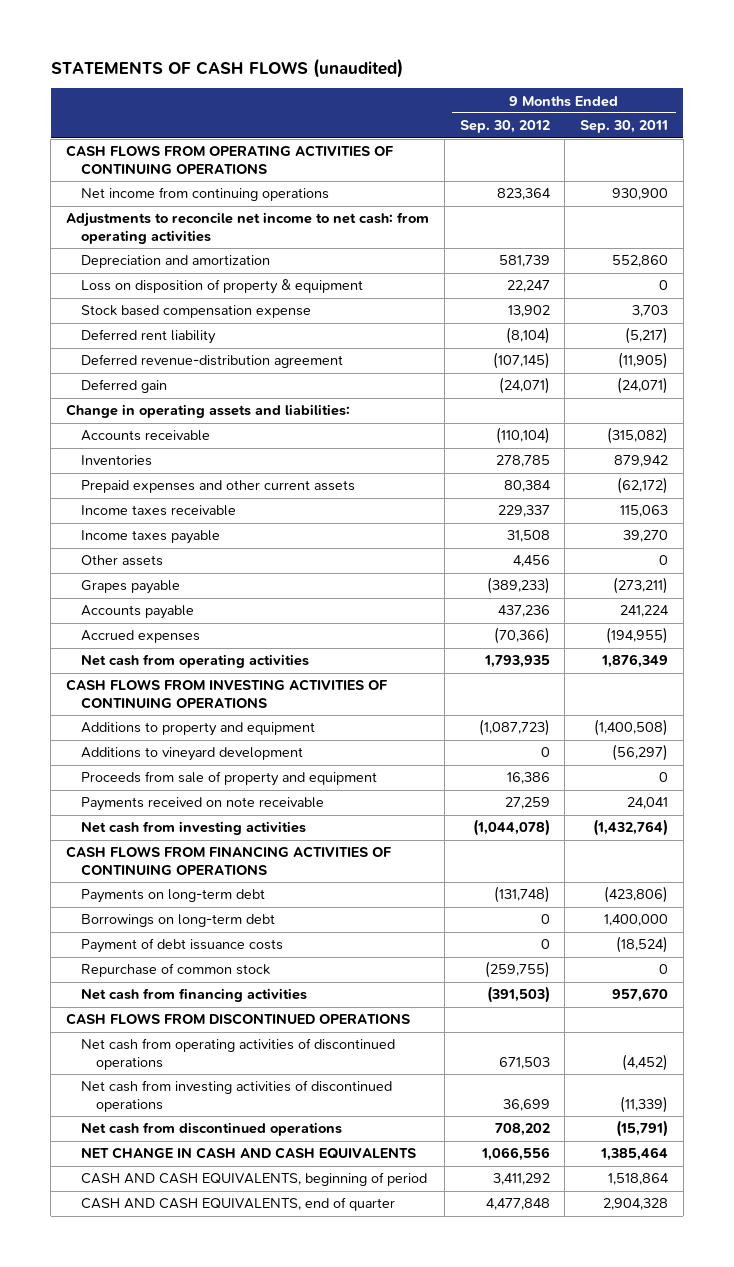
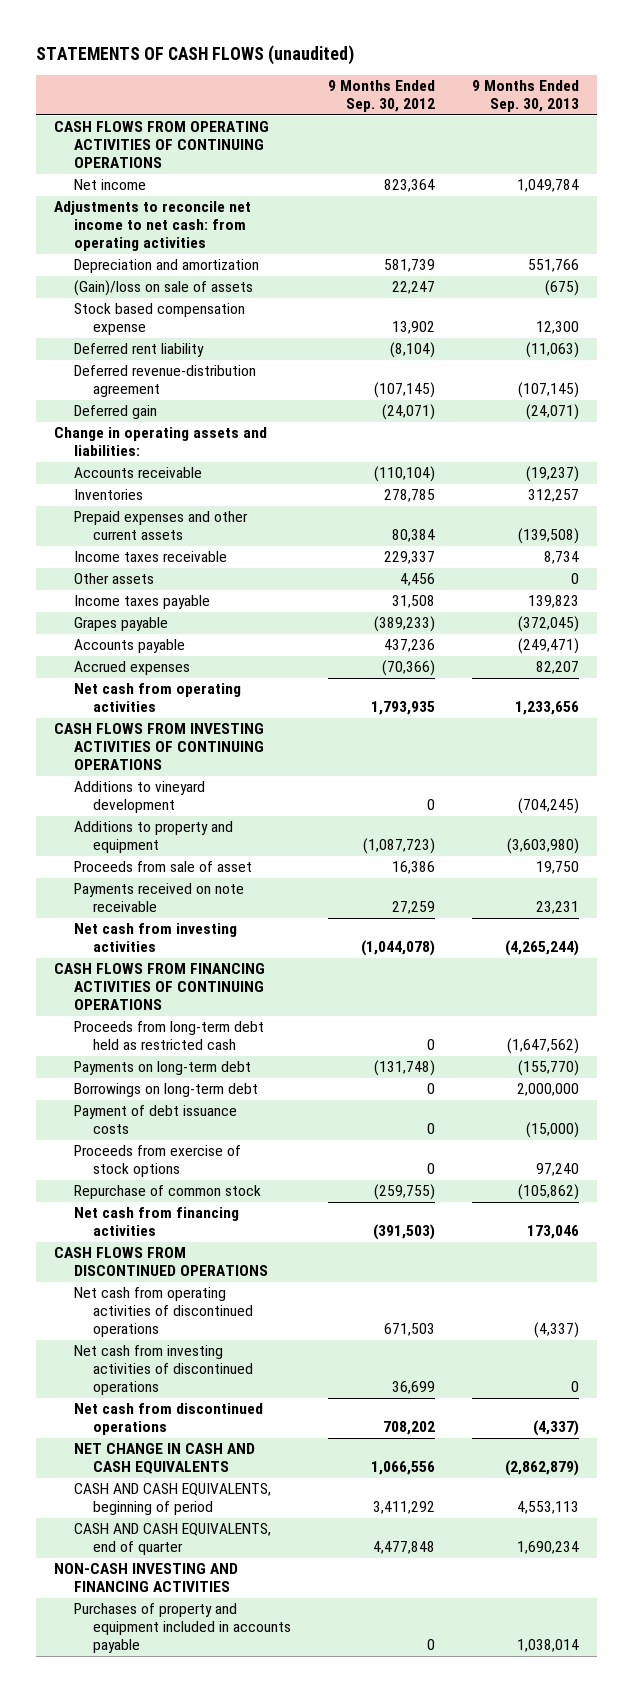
[579,120,668,134] Sep. 30, 2011 -> none
none -> [471,80,579,113] 9 Months Ended Sep. 30, 2013
[80,187,329,202] Net income from continuing operations -> [73,179,146,191] Net income
[80,279,363,295] Loss on disposition of property & equipment -> [73,280,253,297] (Gain)/loss on sale of assets
[80,530,220,545] Income taxes payable -> [73,595,210,610] Income taxes payable
[80,722,315,737] Additions to property and equipment -> [73,821,233,854] Additions to property and equipment
[80,771,377,787] Proceeds from sale of property and equipment -> [73,861,252,873] Proceeds from sale of asset
none -> [73,1021,264,1051] Proceeds from long-term debt held as restricted cash
none -> [73,1145,241,1178] Proceeds from exercise of stock options
none -> [54,1563,239,1593] NON-CASH INVESTING AND FINANCING ACTIVITIES
none -> [73,1603,292,1654] Purchases of property and equipment included in accounts payable

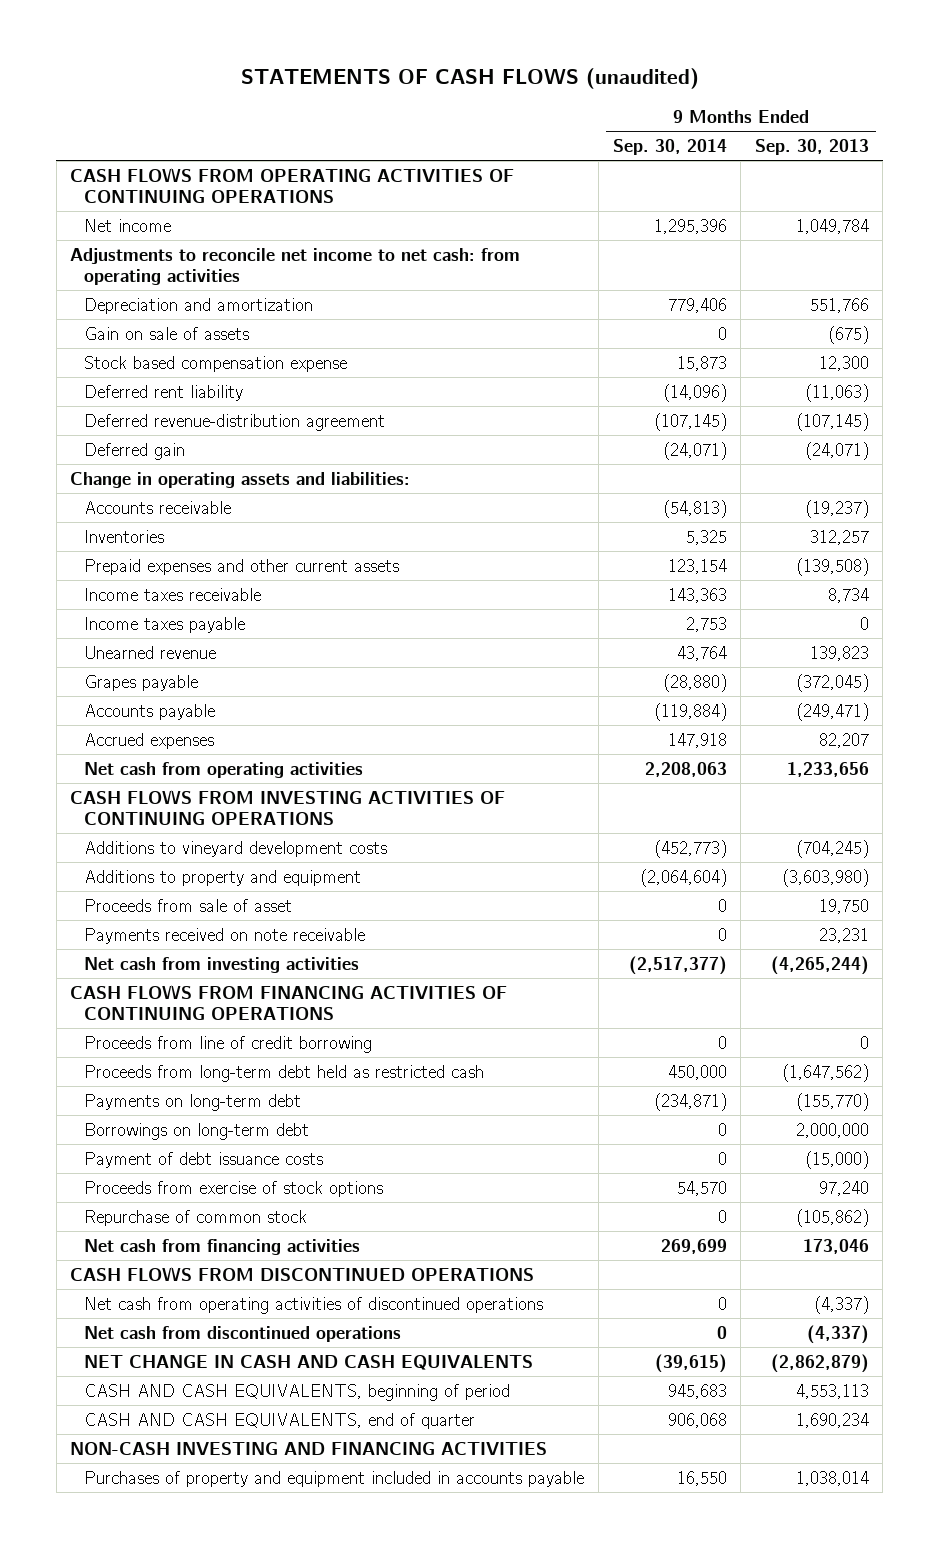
[327,80,435,113] 9 Months Ended Sep. 30, 2012 -> none
none -> [612,138,727,155] Sep. 30, 2014
[73,280,253,297] (Gain)/loss on sale of assets -> [84,326,250,340] Gain on sale of assets
[73,573,154,585] Other assets -> none
[527,595,579,609] 139,823 -> [859,616,869,630] 0
none -> [84,645,217,659] Unearned revenue
[73,781,205,814] Additions to vineyard development -> [84,840,388,857] Additions to vineyard development costs
none -> [84,1035,373,1053] Proceeds from line of credit borrowing
[73,1345,254,1396] Net cash from investing activities of discontinued operations -> none

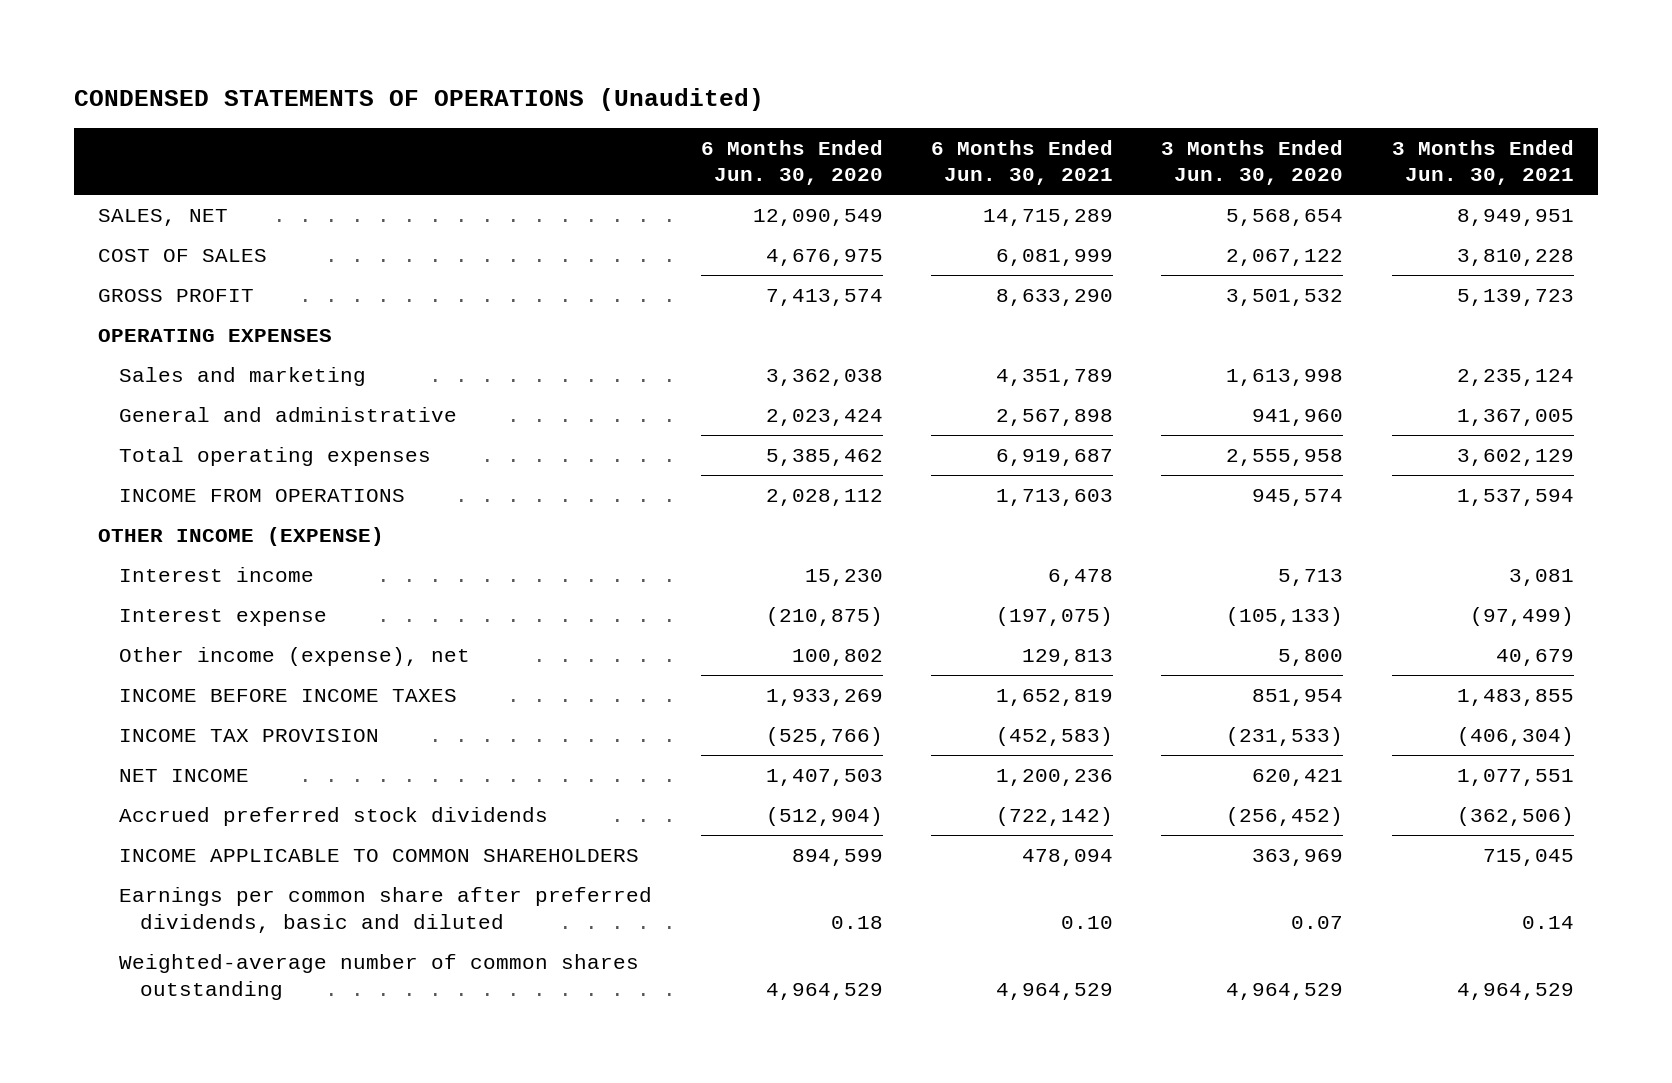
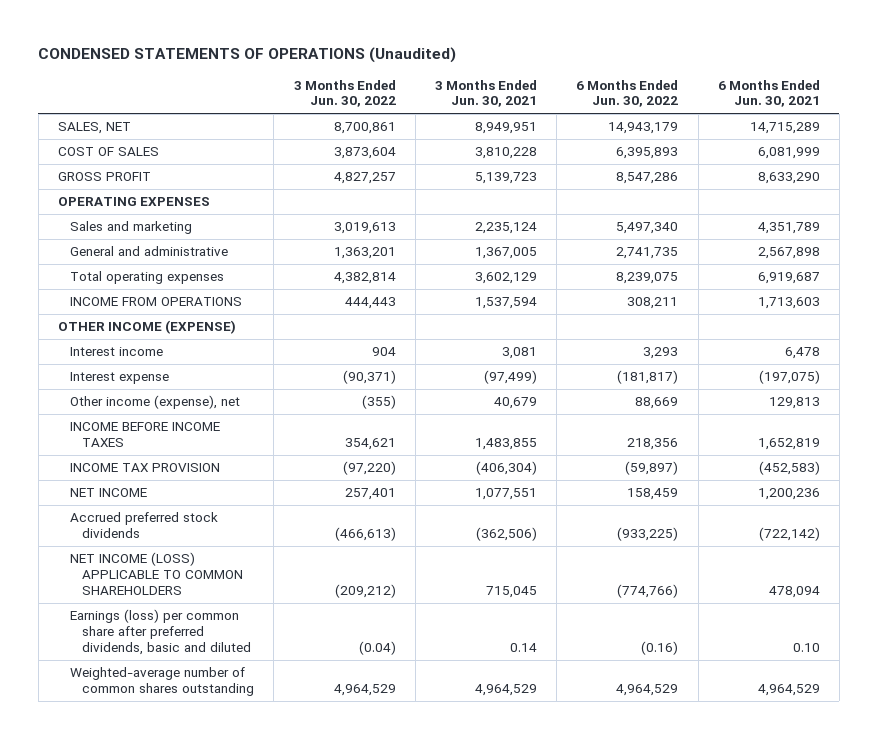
[700,139,883,186] 6 Months Ended Jun. 30, 2020 -> none
[1161,139,1344,186] 3 Months Ended Jun. 30, 2020 -> none
none -> [293,79,396,108] 3 Months Ended Jun. 30, 2022
none -> [576,79,679,108] 6 Months Ended Jun. 30, 2022
[119,849,640,863] INCOME APPLICABLE TO COMMON SHAREHOLDERS -> [70,552,244,595] NET INCOME (LOSS) APPLICABLE TO COMMON SHAREHOLDERS
[119,887,653,933] Earnings per common share after preferred dividends, basic and diluted -> [70,609,252,655] Earnings (loss) per common share after preferred dividends, basic and diluted

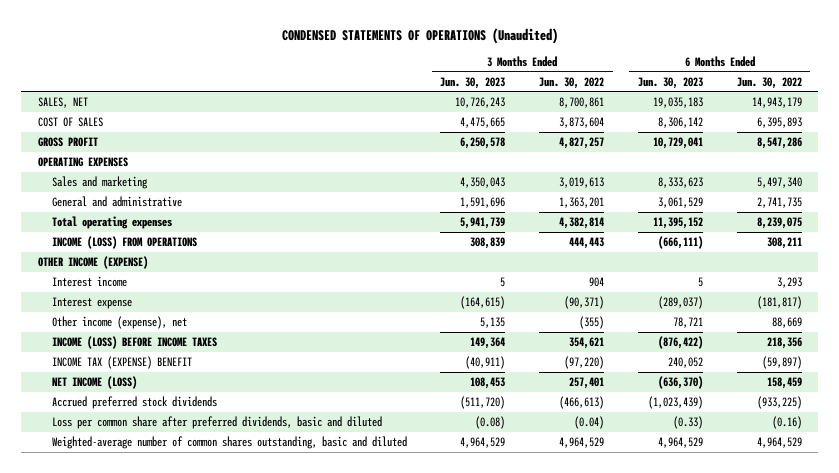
[435,79,538,108] 3 Months Ended Jun. 30, 2021 -> none
[717,79,820,108] 6 Months Ended Jun. 30, 2021 -> none
none -> [440,76,506,89] Jun. 30, 2023
none -> [637,76,703,89] Jun. 30, 2023
[70,297,243,307] INCOME FROM OPERATIONS -> [51,236,197,250] INCOME (LOSS) FROM OPERATIONS
[70,422,221,448] INCOME BEFORE INCOME TAXES -> [51,336,217,350] INCOME (LOSS) BEFORE INCOME TAXES
[70,463,221,473] INCOME TAX PROVISION -> [51,356,192,370] INCOME TAX (EXPENSE) BENEFIT
[70,488,148,498] NET INCOME -> [51,376,137,390] NET INCOME (LOSS)
[70,552,244,595] NET INCOME (LOSS) APPLICABLE TO COMMON SHAREHOLDERS -> none
[70,609,252,655] Earnings (loss) per common share after preferred dividends, basic and diluted -> [51,416,382,430] Loss per common share after preferred dividends, basic and diluted
[70,667,255,697] Weighted-average number of common shares outstanding -> [51,436,407,450] Weighted-average number of common shares outstanding, basic and diluted

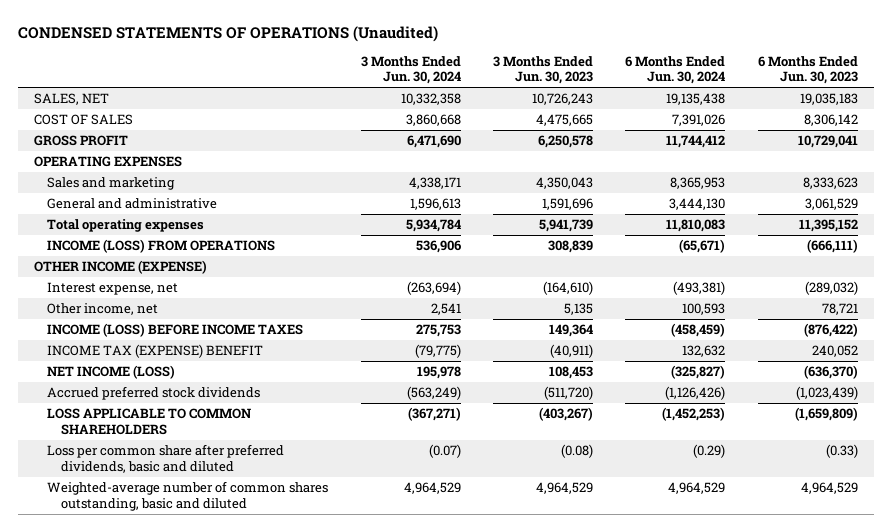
[539,76,605,89] Jun. 30, 2022 -> none
[736,76,802,89] Jun. 30, 2022 -> none
none -> [360,55,461,85] 3 Months Ended Jun. 30, 2024
none -> [625,55,726,85] 6 Months Ended Jun. 30, 2024
[51,276,127,288] Interest income -> none
[51,297,132,310] Interest expense -> [47,282,179,296] Interest expense, net
[460,296,506,310] (164,615) -> [543,281,594,296] (164,610)
[657,296,703,310] (289,037) -> [804,281,858,296] (289,032)
[51,316,187,330] Other income (expense), net -> [47,303,159,316] Other income, net
none -> [47,408,252,435] LOSS APPLICABLE TO COMMON SHAREHOLDERS

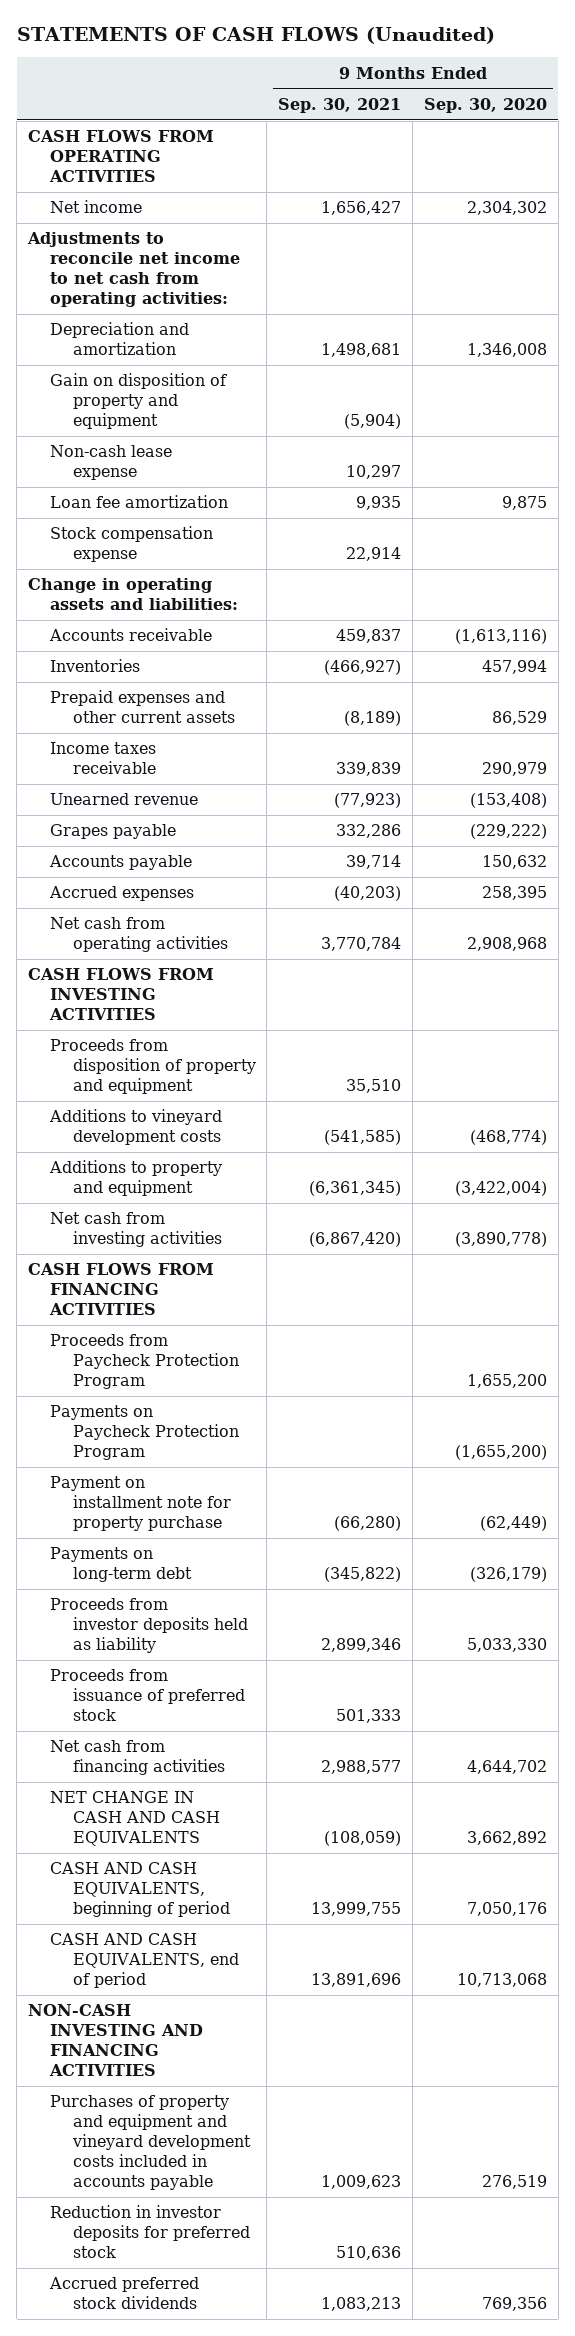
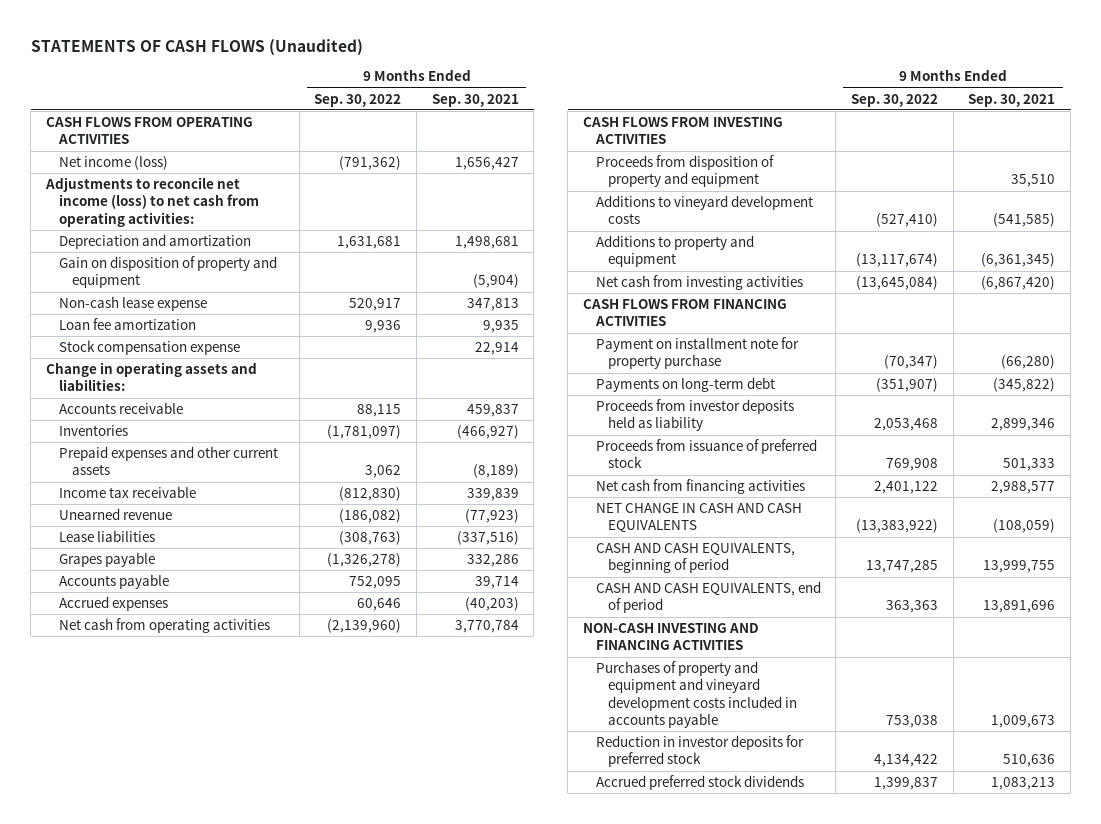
[424,97,548,113] Sep. 30, 2020 -> none
none -> [314,93,402,107] Sep. 30, 2022
[50,200,143,214] Net income -> [58,156,168,171] Net income (loss)
[27,232,241,308] Adjustments to reconcile net income to net cash from operating activities: -> [45,177,259,227] Adjustments to reconcile net income (loss) to net cash from operating activities:
[346,465,402,480] 10,297 -> [466,298,519,312] 347,813
[50,742,157,775] Income taxes receivable -> [58,486,196,499] Income tax receivable
none -> [58,530,155,543] Lease liabilities
[50,1334,239,1390] Proceeds from Paycheck Protection Program -> none
[50,1405,239,1461] Payments on Paycheck Protection Program -> none
[321,2175,402,2190] 1,009,623 -> [991,714,1056,728] 1,009,673

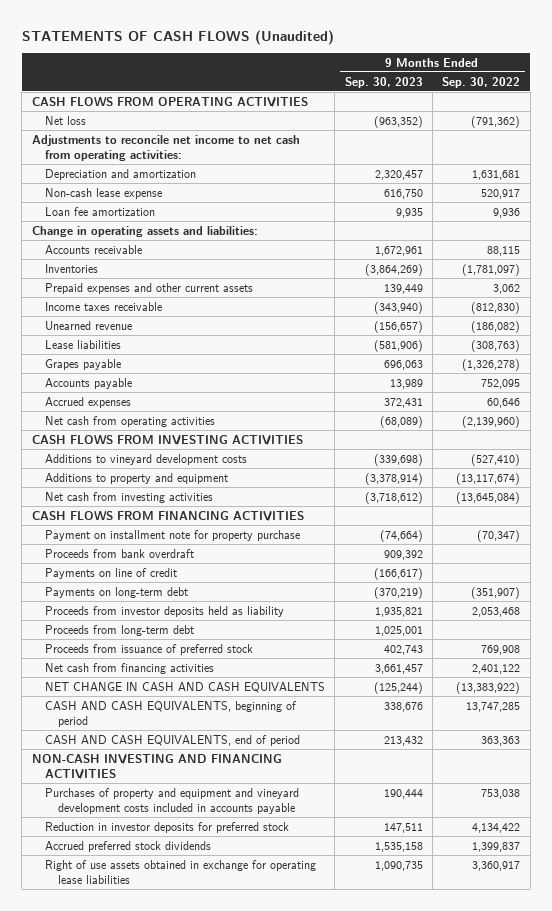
[431,93,519,107] Sep. 30, 2021 -> none
none -> [344,76,423,88] Sep. 30, 2023
[58,156,168,171] Net income (loss) -> [44,115,86,125] Net loss
[45,177,259,227] Adjustments to reconcile net income (loss) to net cash from operating activities: -> [31,134,300,161] Adjustments to reconcile net income to net cash from operating activities:
[58,256,277,289] Gain on disposition of property and equipment -> none
[58,340,240,356] Stock compensation expense -> none
[58,486,196,499] Income tax receivable -> [44,301,162,311] Income taxes receivable
[595,155,774,188] Proceeds from disposition of property and equipment -> none
none -> [44,548,194,558] Proceeds from bank overdraft
none -> [44,567,177,579] Payments on line of credit
none -> [44,624,194,636] Proceeds from long-term debt
none -> [44,859,316,884] Right of use assets obtained in exchange for operating lease liabilities

